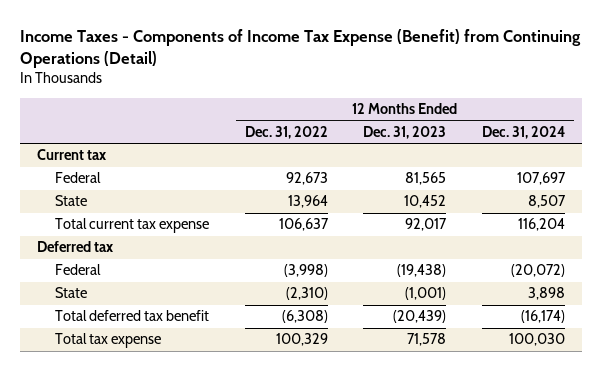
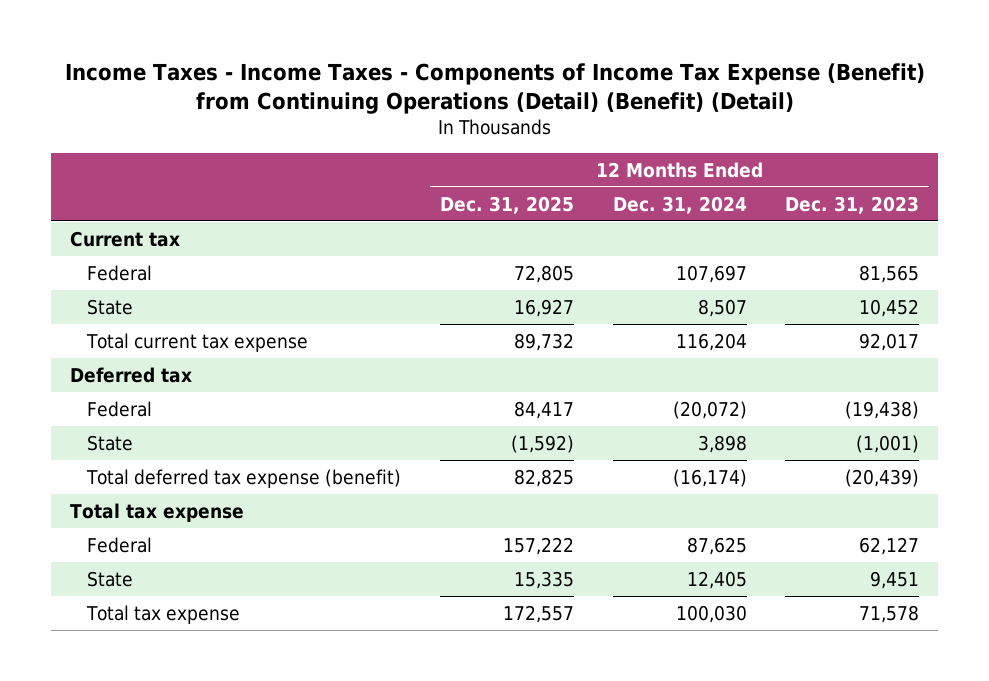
[19,28,581,69] Income Taxes - Components of Income Tax Expense (Benefit) from Continuing Operations (Detail) -> [64,62,925,115] Income Taxes - Income Taxes - Components of Income Tax Expense (Benefit) from Continuing Operations (Detail) (Benefit) (Detail)
[244,125,328,139] Dec. 31, 2022 -> none
none -> [439,195,574,214] Dec. 31, 2025
[55,310,210,322] Total deferred tax benefit -> [86,468,402,488] Total deferred tax expense (benefit)
none -> [69,502,244,522] Total tax expense
none -> [87,536,153,553] Federal
none -> [87,570,134,587] State

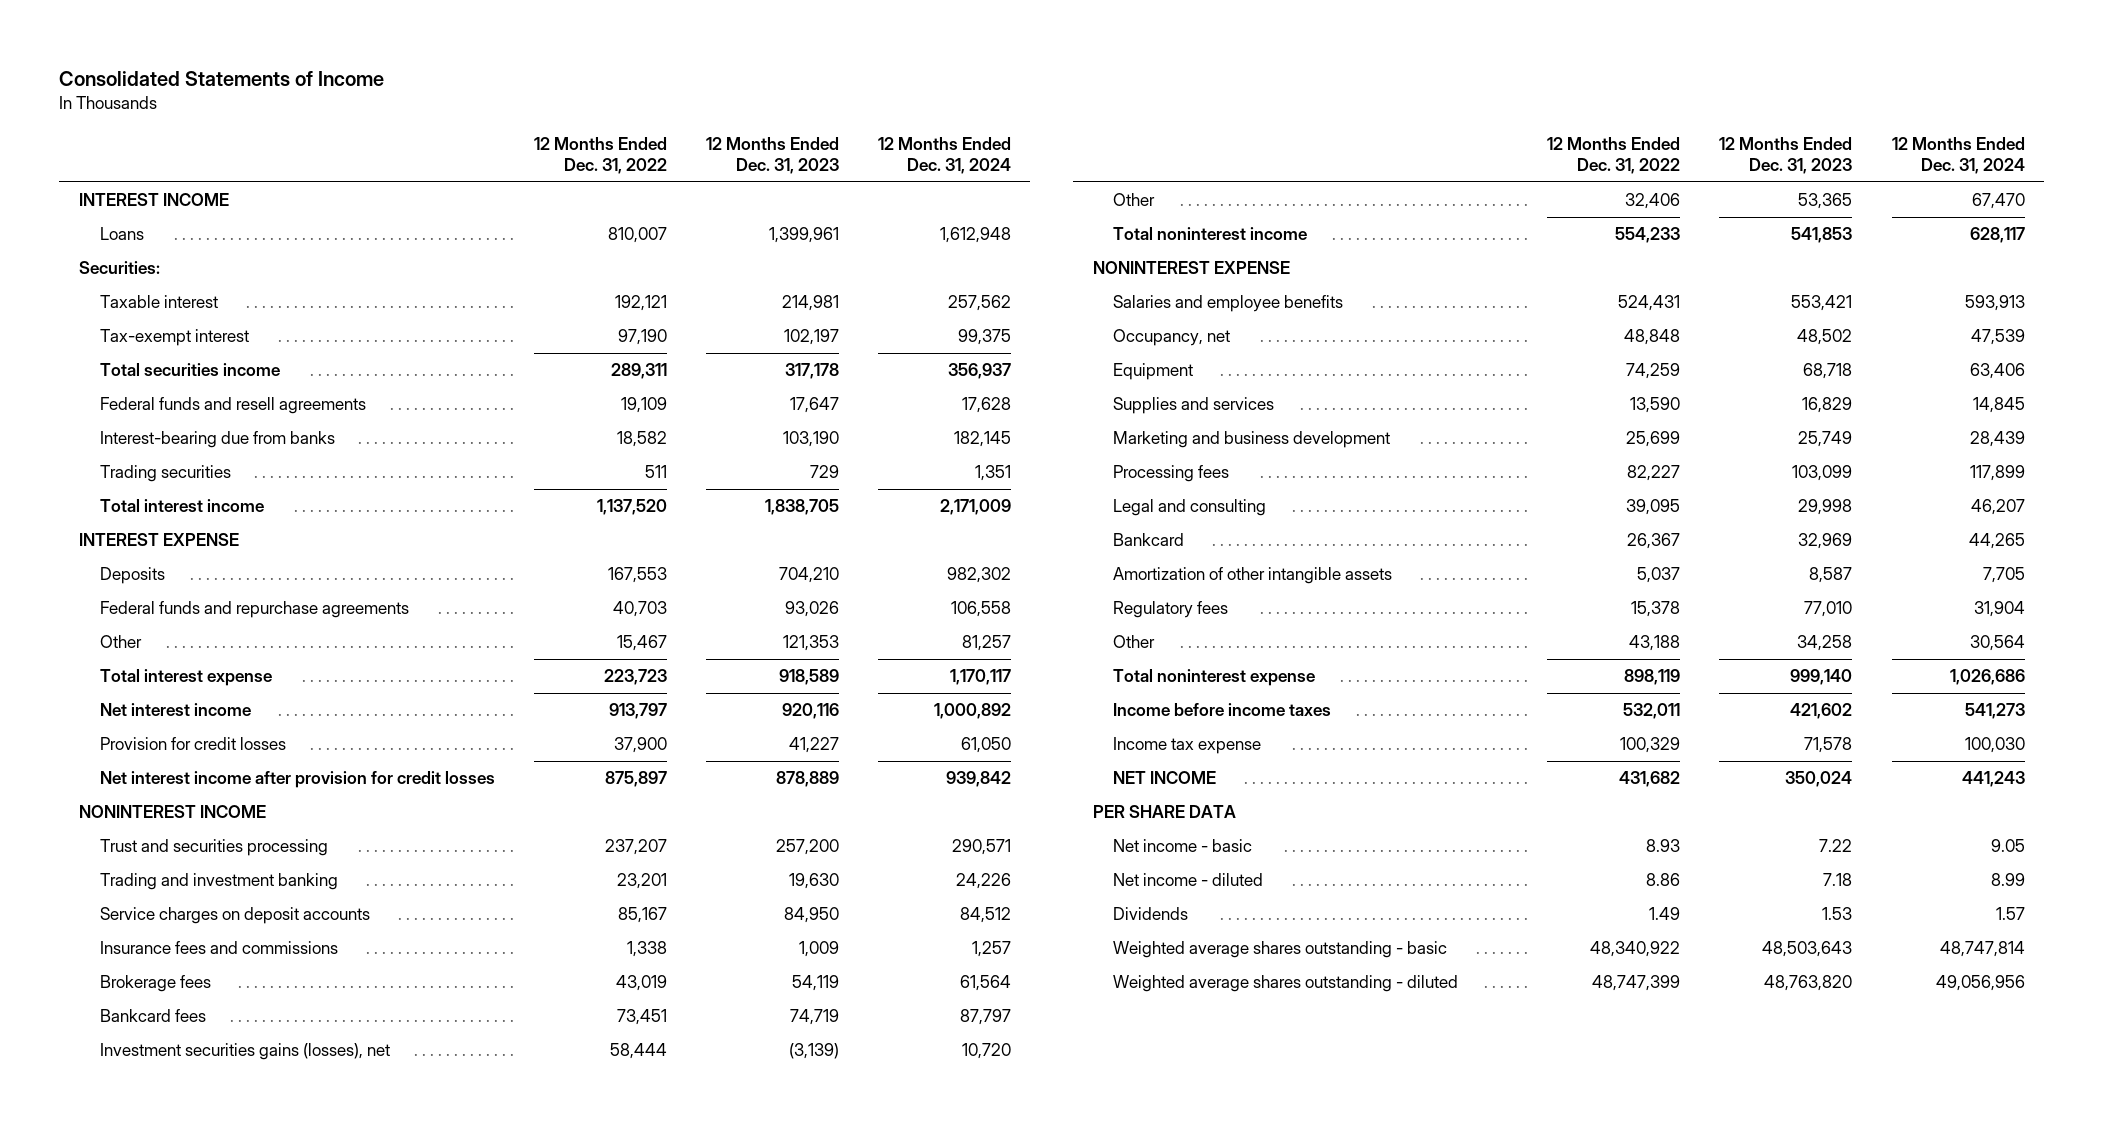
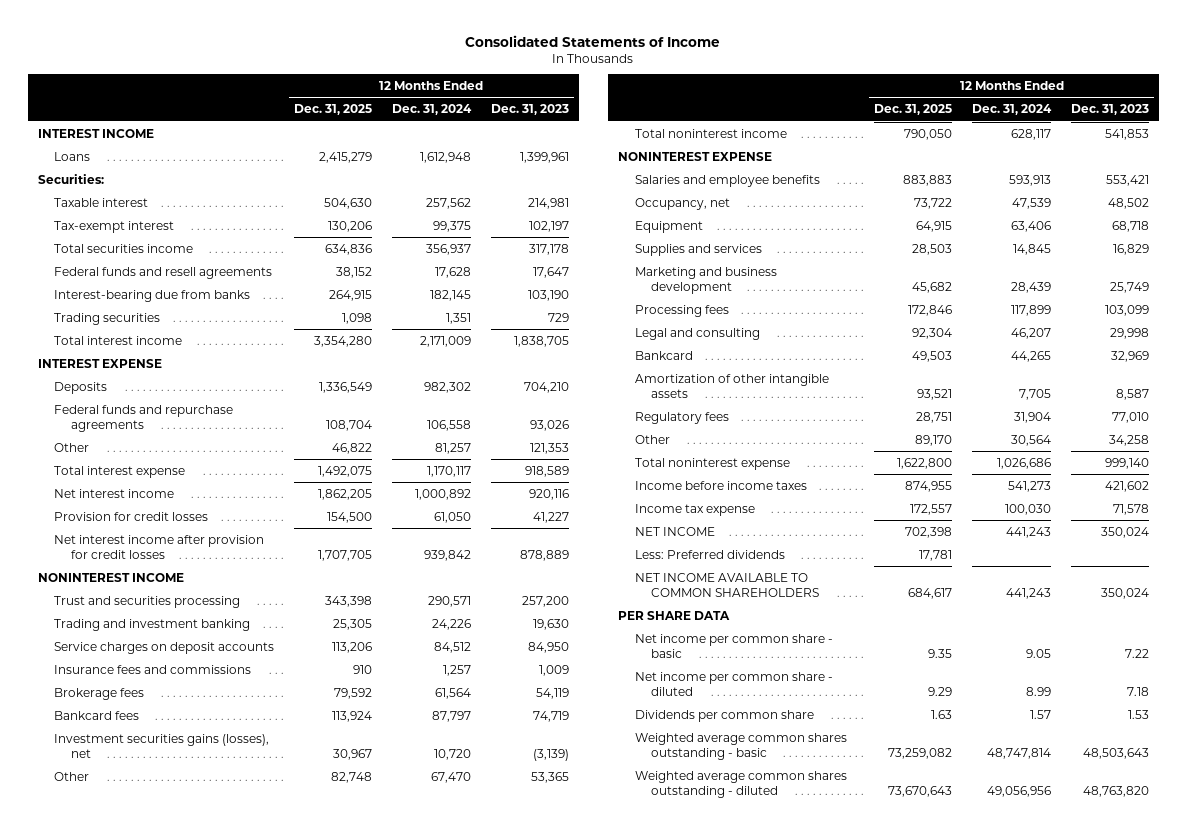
[533,136,667,175] 12 Months Ended Dec. 31, 2022 -> none
none -> [294,104,373,116] Dec. 31, 2025
none -> [634,549,785,559] Less: Preferred dividends
none -> [634,572,819,597] NET INCOME AVAILABLE TO COMMON SHAREHOLDERS
[1113,839,1253,853] Net income - basic -> [634,633,833,658] Net income per common share - basic
[1113,873,1264,887] Net income - diluted -> [634,671,833,696] Net income per common share - diluted
[1113,907,1189,921] Dividends -> [634,709,814,722] Dividends per common share
[1113,941,1448,959] Weighted average shares outstanding - basic -> [634,732,847,760] Weighted average common shares outstanding - basic
[1113,975,1459,993] Weighted average shares outstanding - diluted -> [634,770,847,798] Weighted average common shares outstanding - diluted

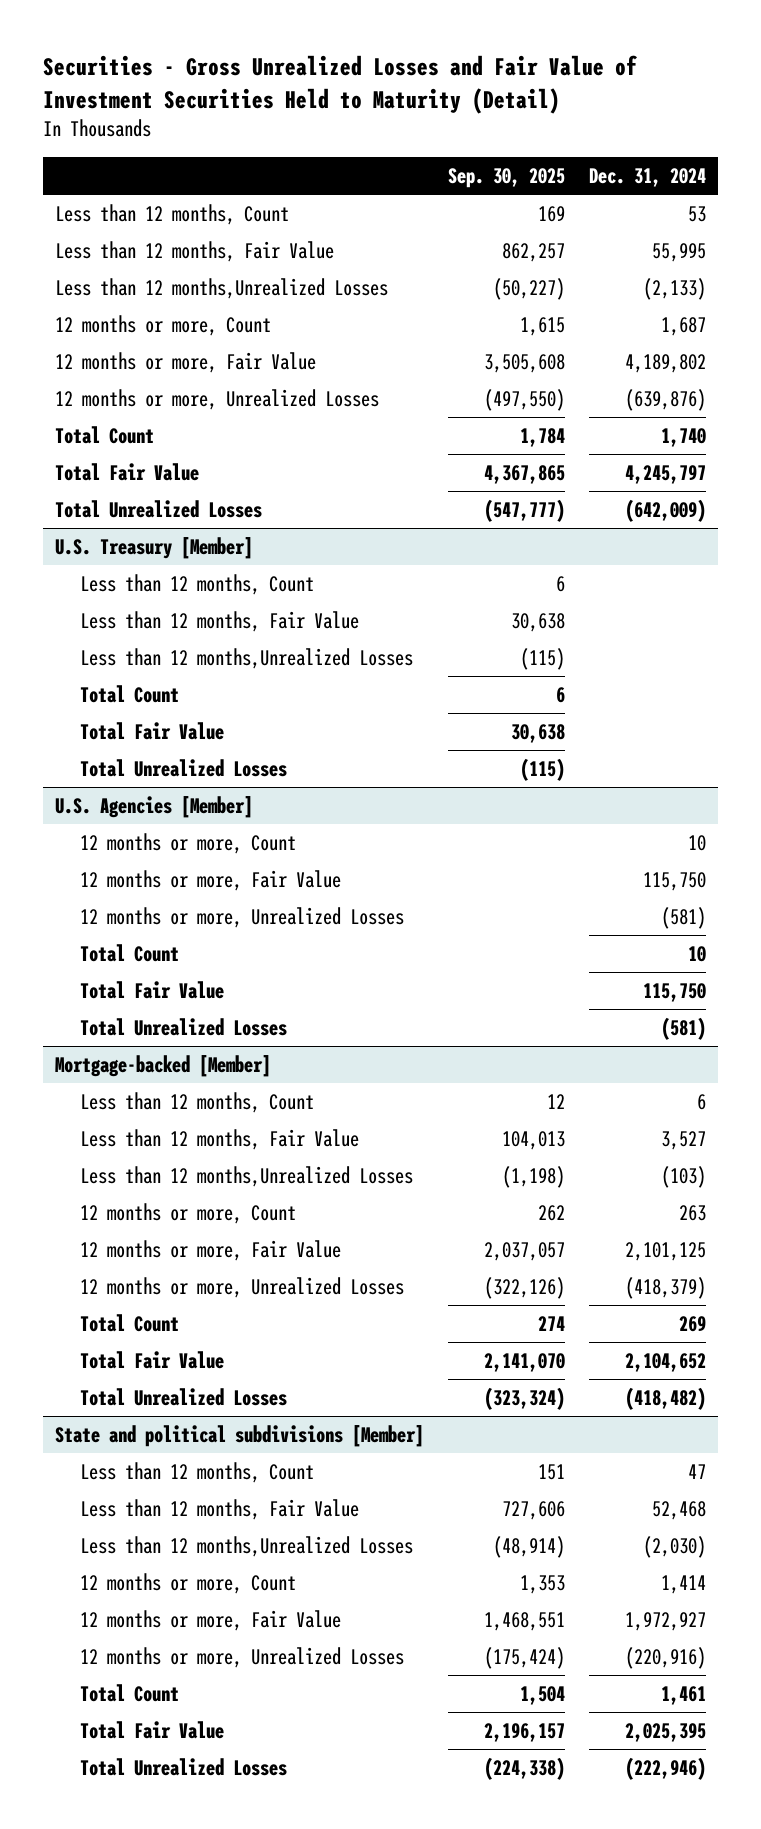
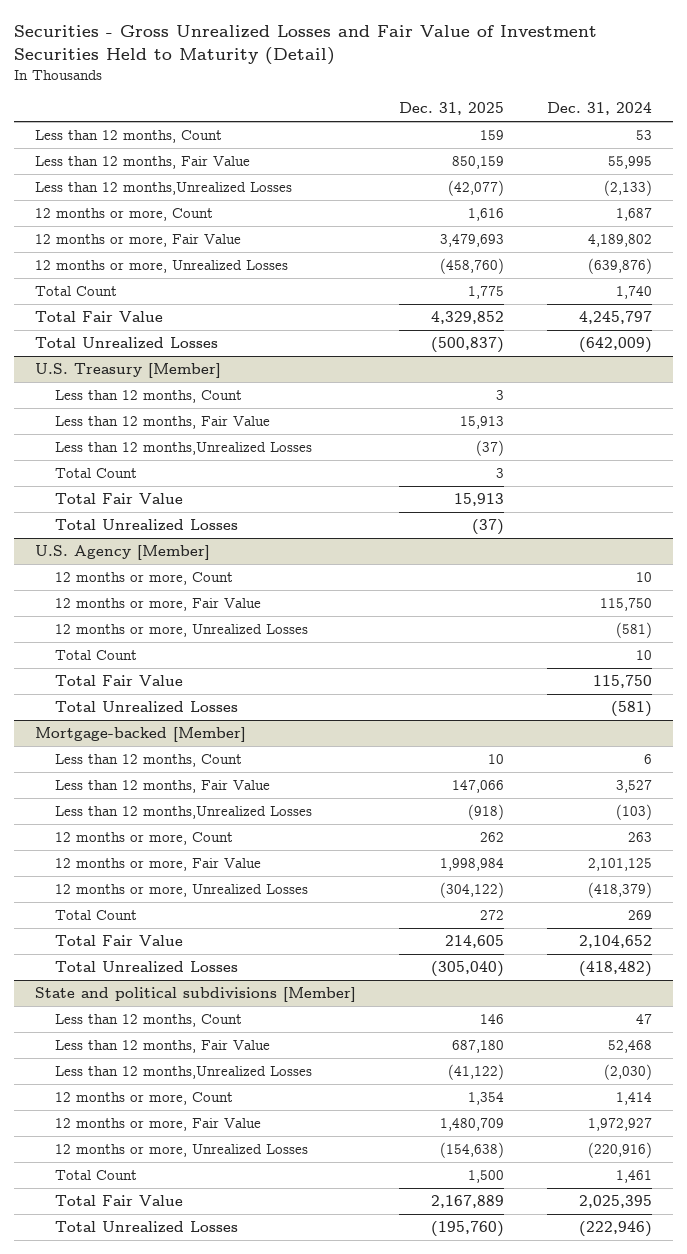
[448,167,566,188] Sep. 30, 2025 -> none
none -> [399,102,505,116] Dec. 31, 2025
[54,795,253,818] U.S. Agencies [Member] -> [35,544,211,560] U.S. Agency [Member]

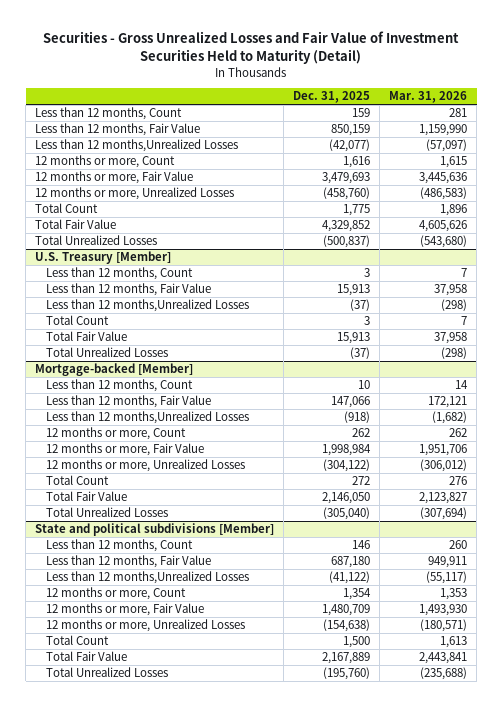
[546,102,652,116] Dec. 31, 2024 -> none
none -> [389,91,468,104] Mar. 31, 2026
[35,544,211,560] U.S. Agency [Member] -> none
[55,571,234,585] 12 months or more, Count -> none
[55,597,262,611] 12 months or more, Fair Value -> none
[55,623,309,637] 12 months or more, Unrealized Losses -> none
[55,649,138,660] Total Count -> none
[55,674,184,686] Total Fair Value -> none
[55,700,239,713] Total Unrealized Losses -> none
[445,934,505,948] 214,605 -> [322,492,371,505] 2,146,050

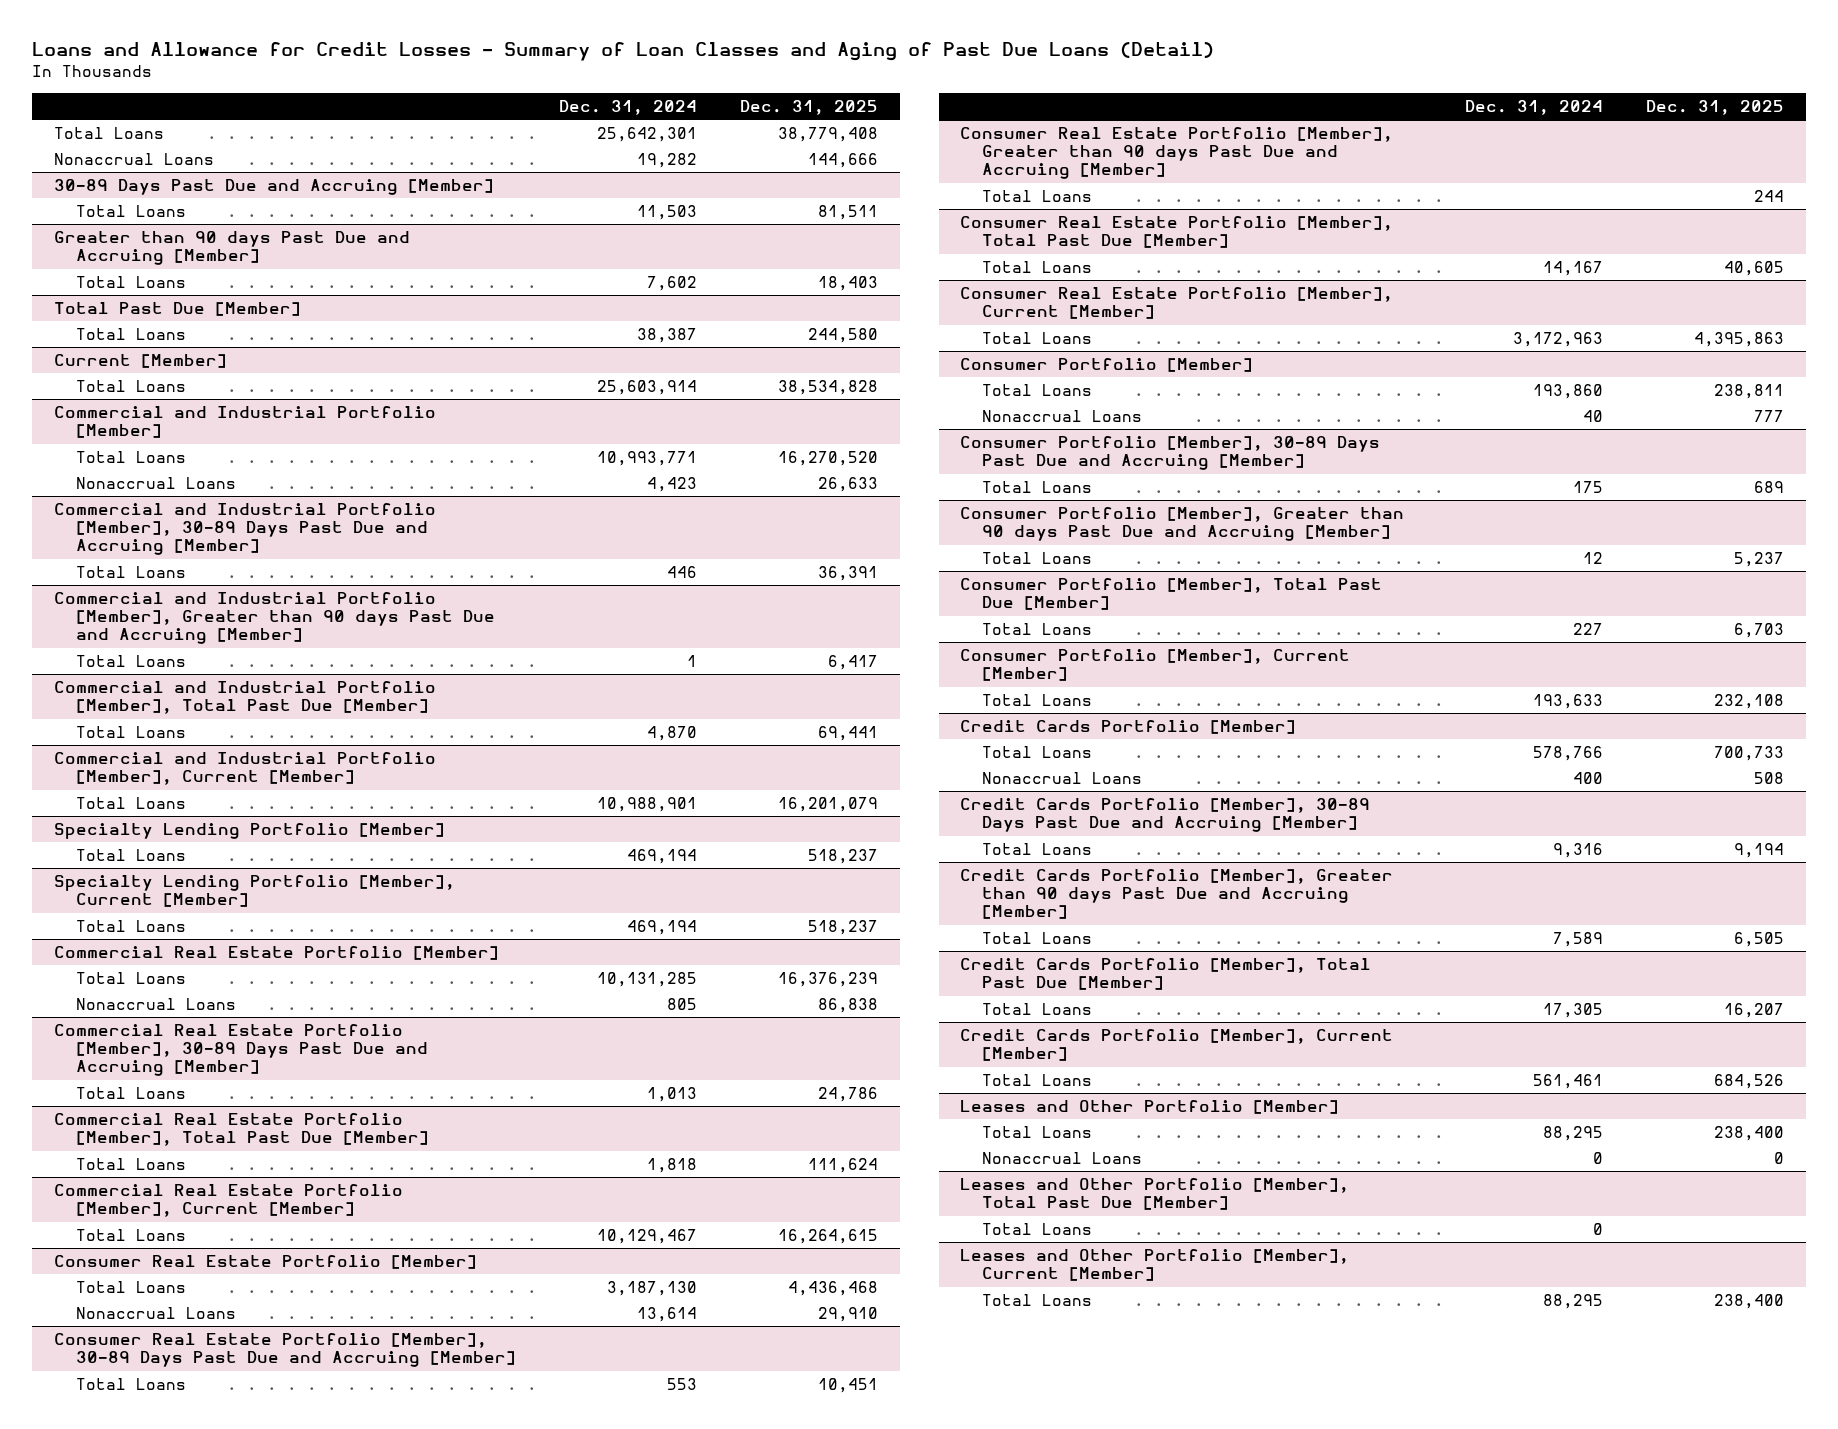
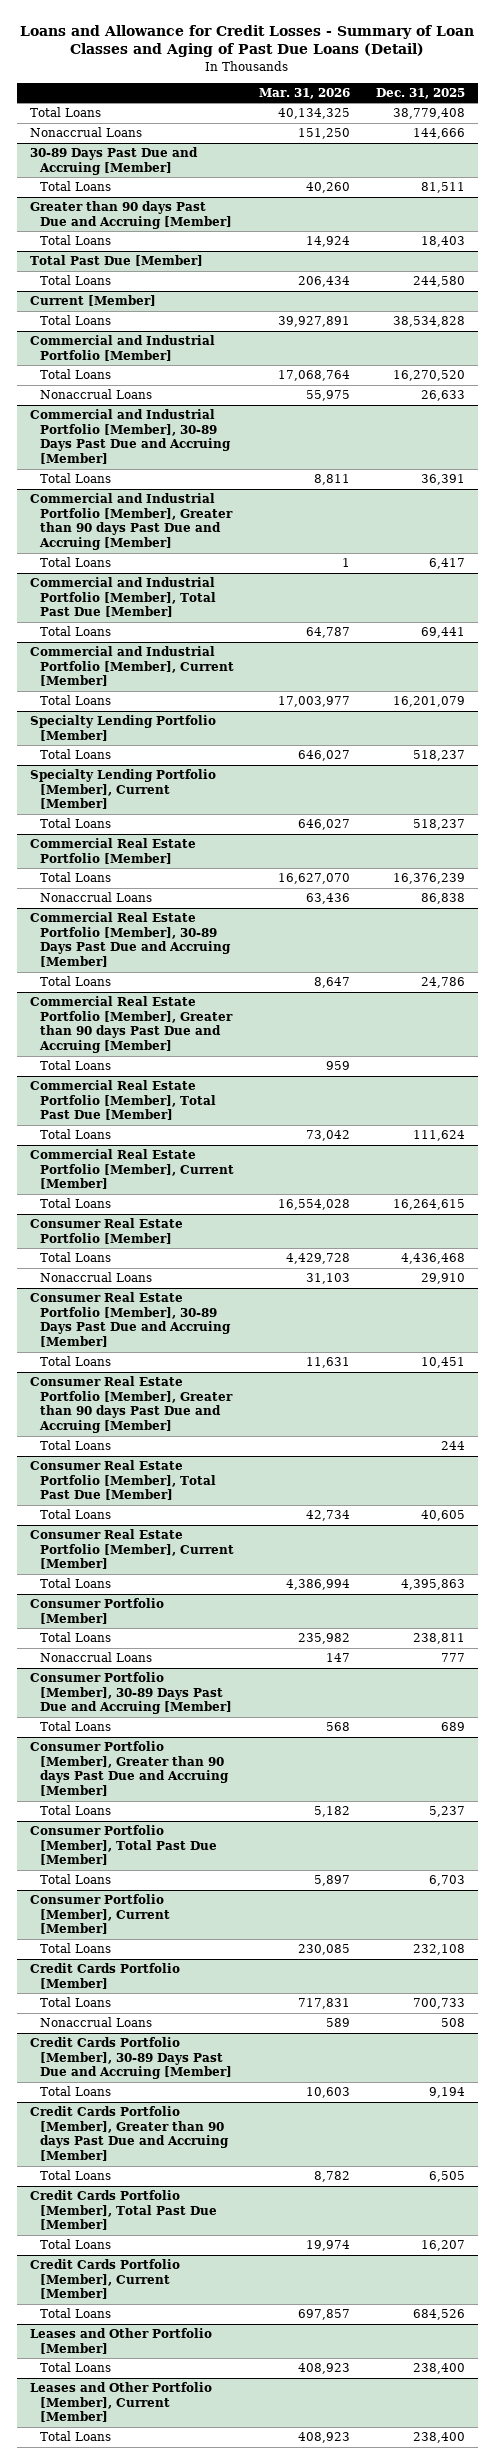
[558,100,697,116] Dec. 31, 2024 -> none
none -> [259,87,351,99] Mar. 31, 2026
none -> [29,996,234,1054] Commercial Real Estate Portfolio [Member], Greater than 90 days Past Due and Accruing [Member]
none -> [40,1060,112,1071] Total Loans
[982,1152,1143,1165] Nonaccrual Loans -> none
[960,1178,1350,1211] Leases and Other Portfolio [Member], Total Past Due [Member] -> none
[982,1223,1093,1236] Total Loans -> none

